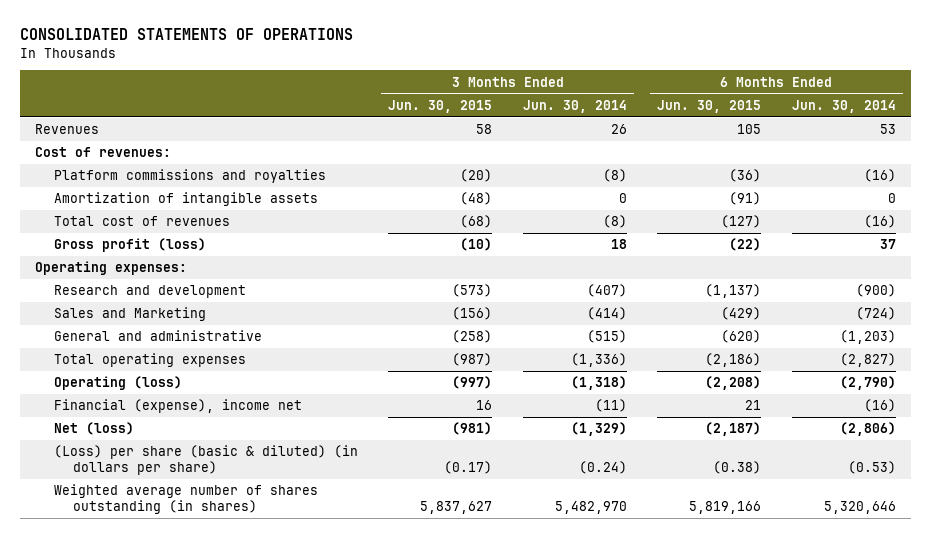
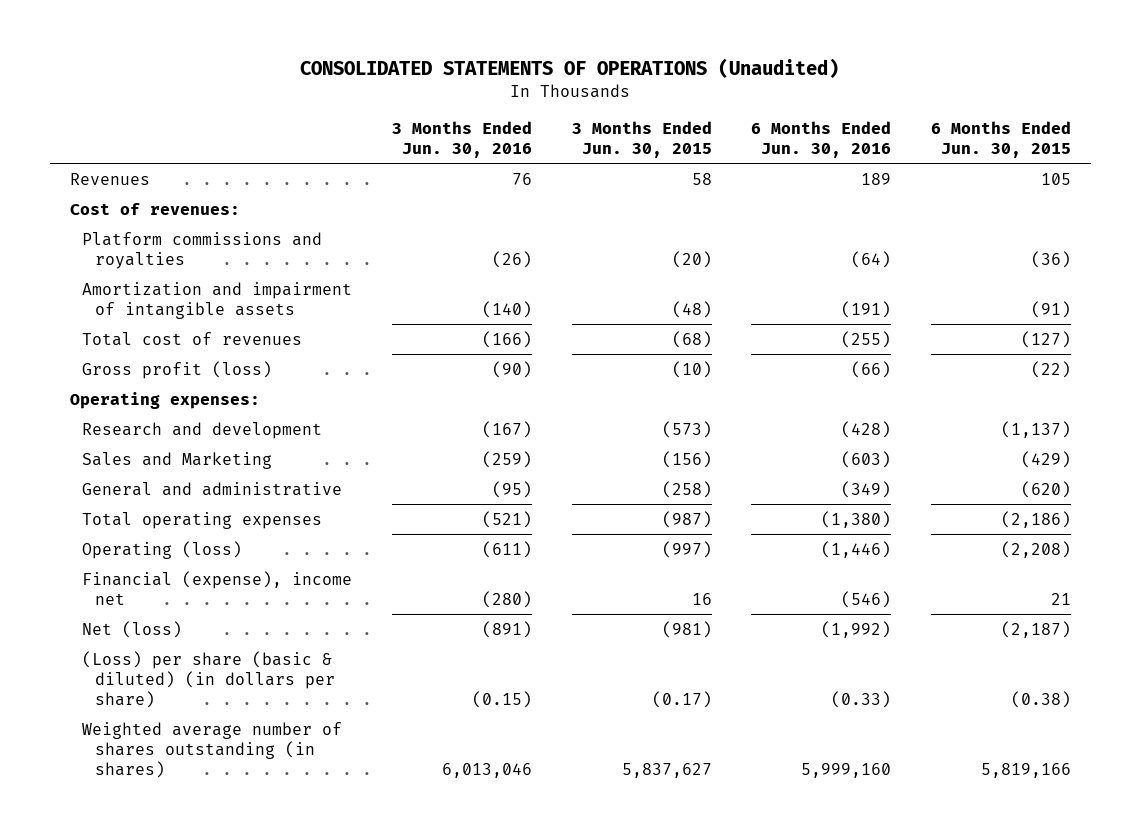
[20,28,354,41] CONSOLIDATED STATEMENTS OF OPERATIONS -> [300,58,840,79] CONSOLIDATED STATEMENTS OF OPERATIONS (Unaudited)
[522,99,627,113] Jun. 30, 2014 -> none
[791,99,896,113] Jun. 30, 2014 -> none
none -> [392,120,533,158] 3 Months Ended Jun. 30, 2016
none -> [751,120,892,158] 6 Months Ended Jun. 30, 2016
[54,192,319,207] Amortization of intangible assets -> [82,281,353,319] Amortization and impairment of intangible assets

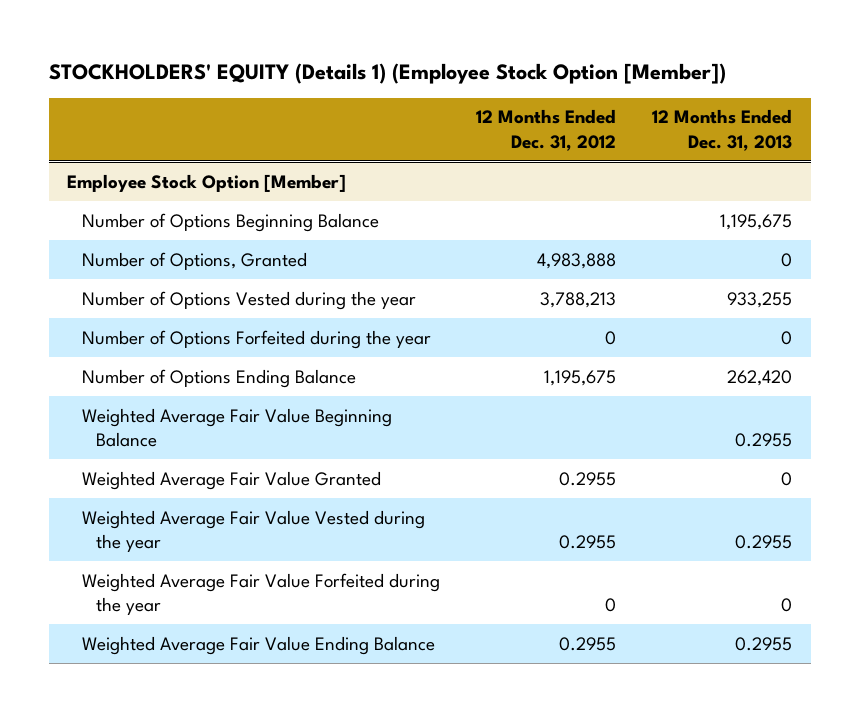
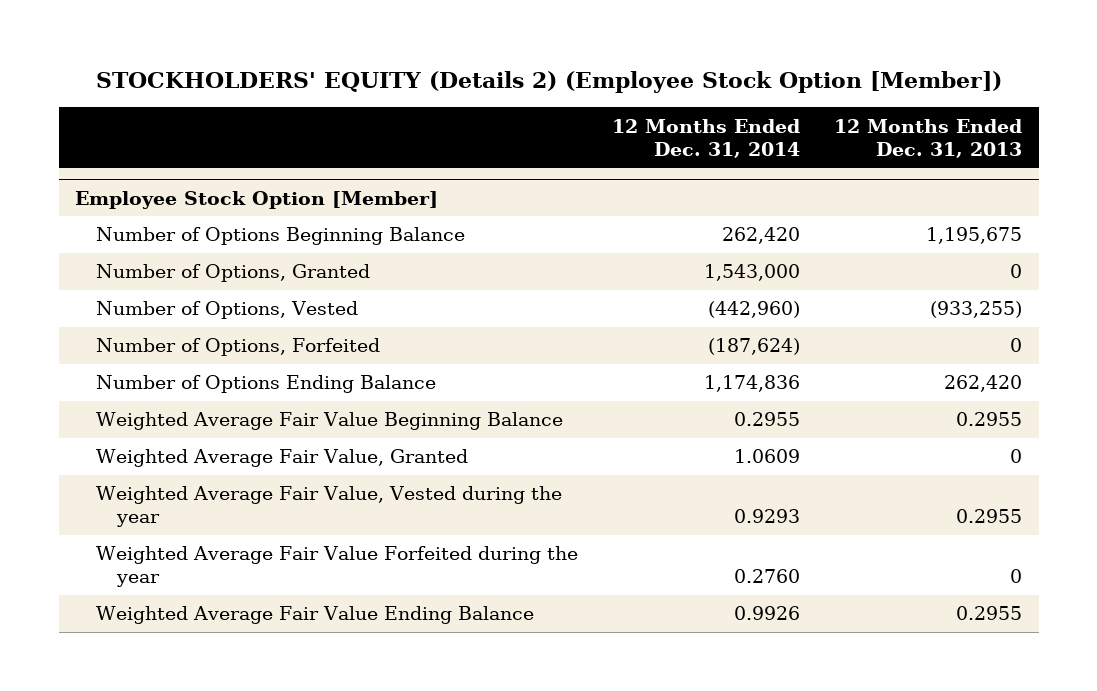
[48,62,726,84] STOCKHOLDERS' EQUITY (Details 1) (Employee Stock Option [Member]) -> [95,71,1002,94] STOCKHOLDERS' EQUITY (Details 2) (Employee Stock Option [Member])
[476,109,617,151] 12 Months Ended Dec. 31, 2012 -> none
none -> [612,118,801,158] 12 Months Ended Dec. 31, 2014
[81,290,416,310] Number of Options Vested during the year -> [96,301,359,320] Number of Options, Vested
[727,291,793,308] 933,255 -> [930,301,1023,319] (933,255)
[81,329,431,349] Number of Options Forfeited during the year -> [96,338,381,357] Number of Options, Forfeited
[81,470,381,490] Weighted Average Fair Value Granted -> [96,449,469,468] Weighted Average Fair Value, Granted
[81,509,425,553] Weighted Average Fair Value Vested during the year -> [96,486,563,528] Weighted Average Fair Value, Vested during the year

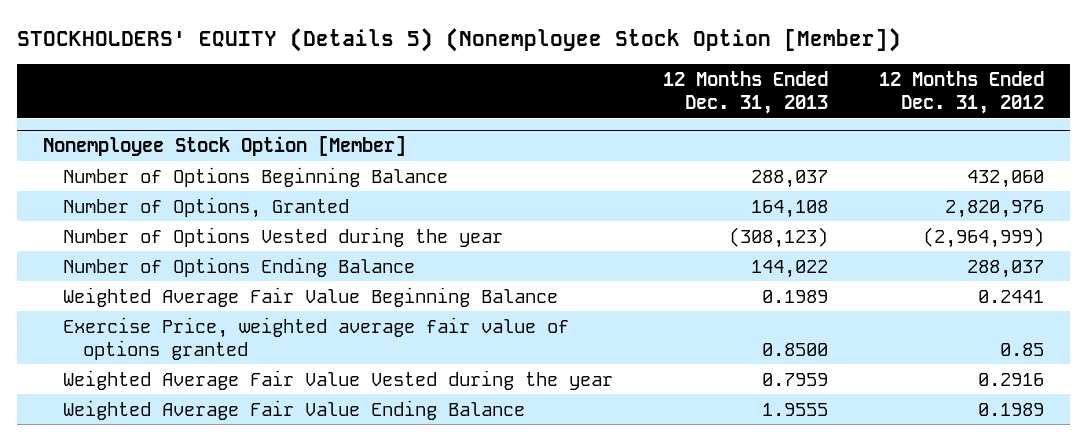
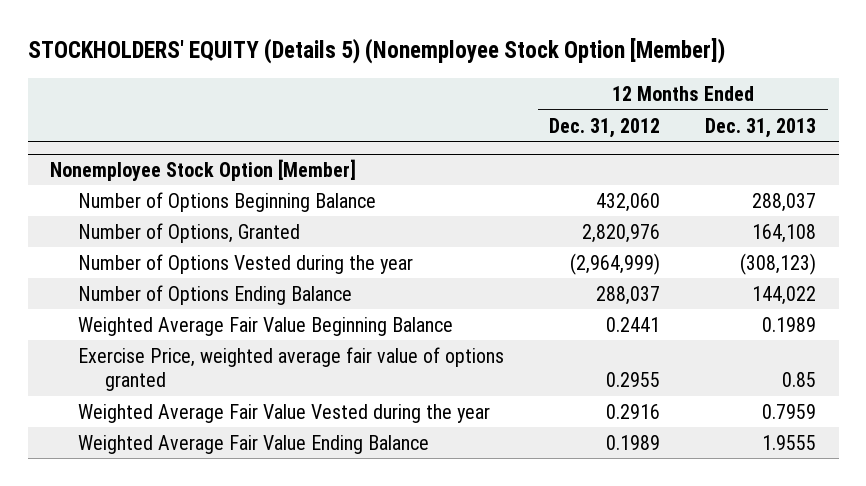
[762,342,829,356] 0.8500 -> [782,371,817,387] 0.85
[1000,342,1045,356] 0.85 -> [605,371,660,387] 0.2955

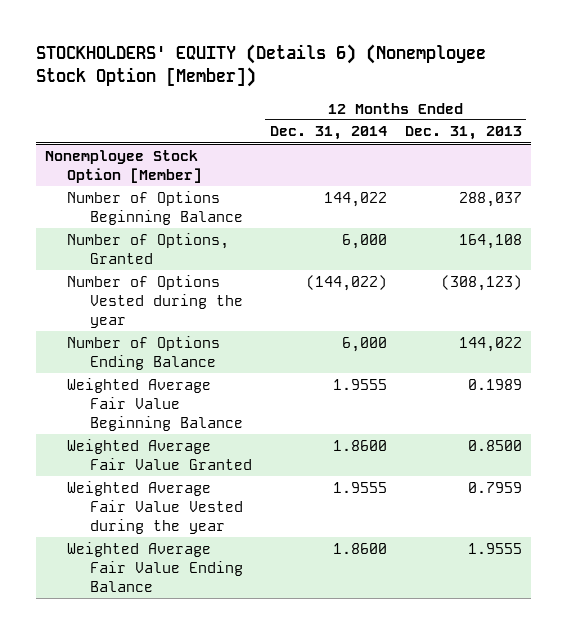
[27,38,725,65] STOCKHOLDERS' EQUITY (Details 5) (Nonemployee Stock Option [Member]) -> [35,43,486,87] STOCKHOLDERS' EQUITY (Details 6) (Nonemployee Stock Option [Member])
[548,117,660,138] Dec. 31, 2012 -> none
none -> [269,126,387,141] Dec. 31, 2014
[77,346,504,391] Exercise Price, weighted average fair value of options granted -> [67,438,252,470] Weighted Average Fair Value Granted
[782,371,817,387] 0.85 -> [467,439,522,451] 0.8500

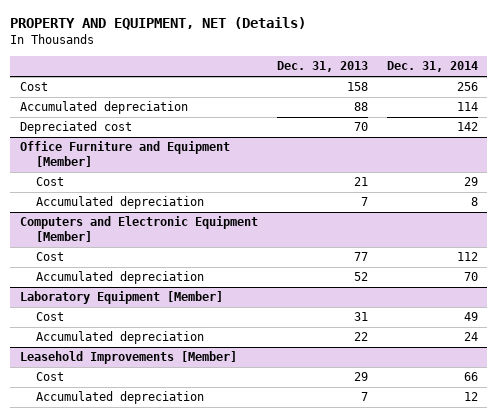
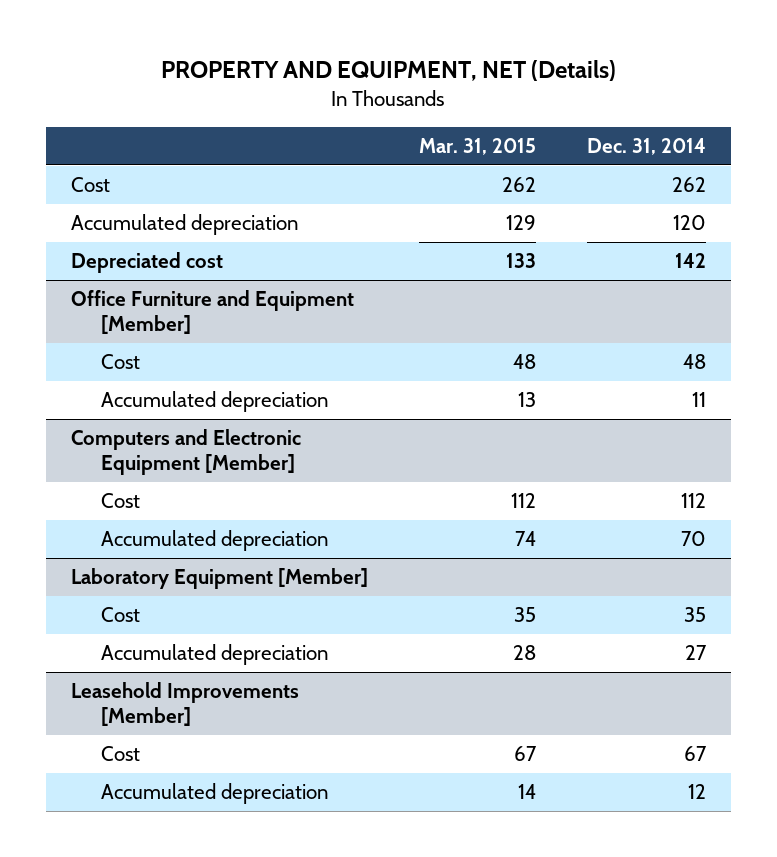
[276,61,368,73] Dec. 31, 2013 -> none
none -> [418,138,536,156] Mar. 31, 2015
[456,82,478,92] 256 -> [671,177,706,193] 262
[456,102,478,112] 114 -> [672,215,706,231] 120
[463,177,478,187] 29 -> [682,354,706,370] 48
[470,197,478,207] 8 -> [691,392,706,408] 11
[463,312,478,322] 49 -> [683,607,706,623] 35
[463,332,478,342] 24 -> [684,645,707,661] 27
[463,372,478,382] 66 -> [683,746,707,762] 67

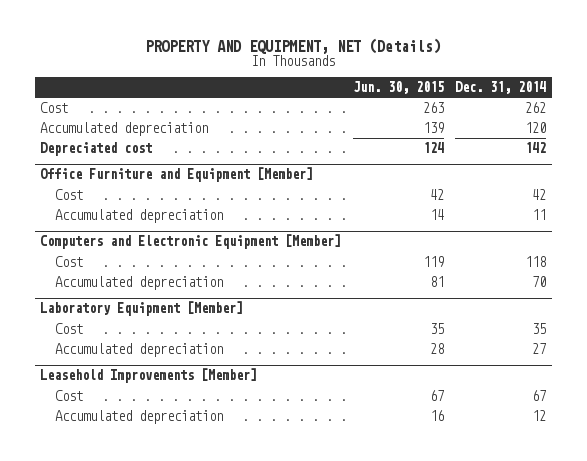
[418,138,536,156] Mar. 31, 2015 -> none
none -> [352,81,444,95] Jun. 30, 2015
[682,354,706,370] 48 -> [532,189,547,201] 42
[680,493,706,509] 112 -> [525,256,547,268] 118

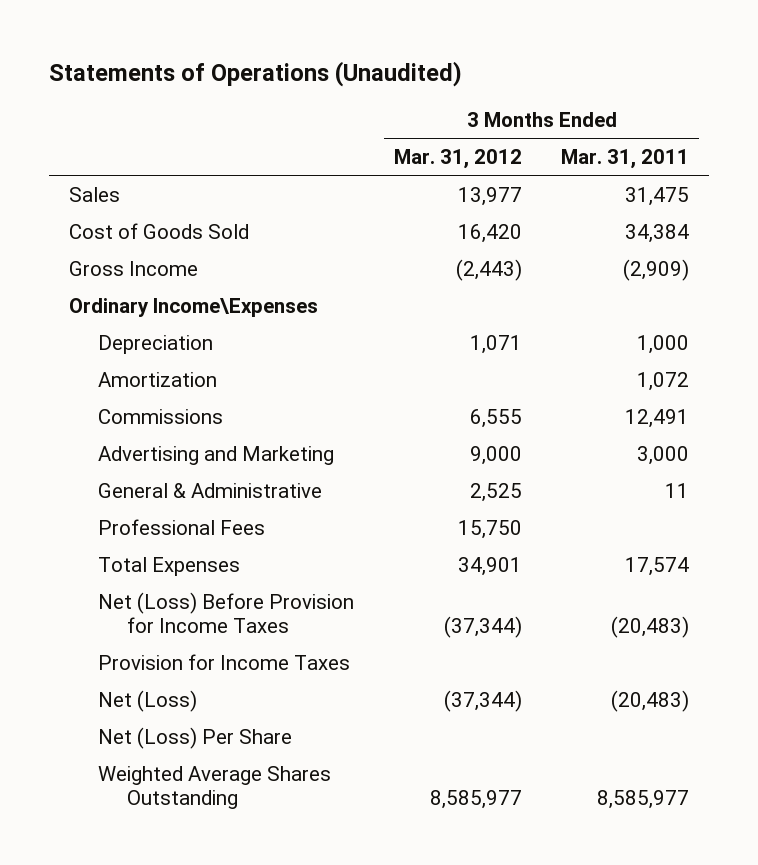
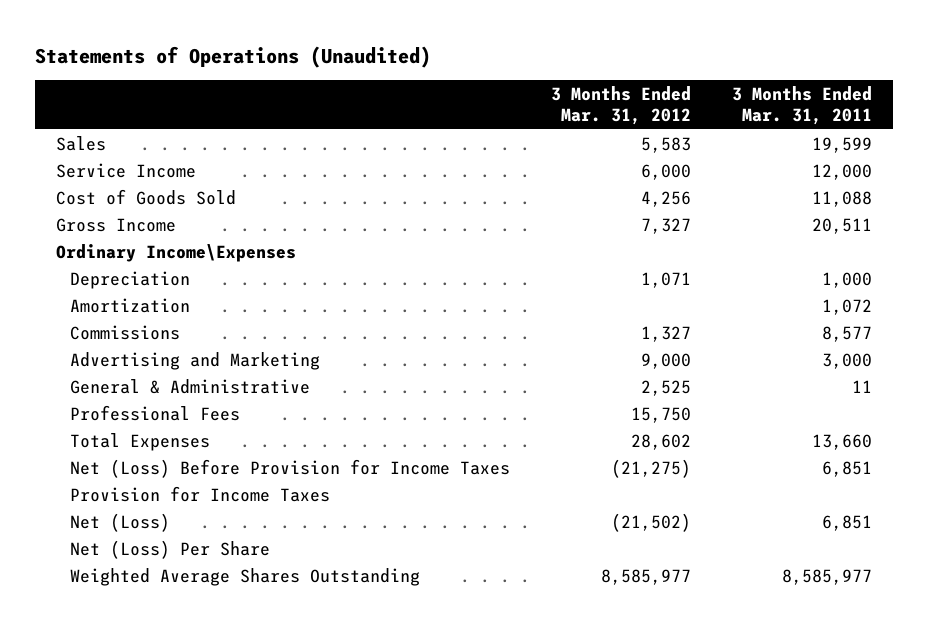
[457,186,522,206] 13,977 -> [640,136,691,153] 5,583
[625,186,690,206] 31,475 -> [812,136,873,153] 19,599
none -> [55,162,196,178] Service Income
[457,223,522,243] 16,420 -> [640,190,691,207] 4,256
[625,223,690,243] 34,384 -> [812,190,873,207] 11,088
[455,258,522,281] (2,443) -> [640,217,691,234] 7,327
[623,258,690,281] (2,909) -> [812,217,873,234] 20,511
[469,408,522,428] 6,555 -> [640,325,691,342] 1,327
[625,408,690,428] 12,491 -> [822,325,873,342] 8,577
[457,556,522,576] 34,901 -> [630,433,691,450] 28,602
[625,556,690,576] 17,574 -> [812,433,873,450] 13,660
[443,615,522,638] (37,344) -> [610,458,691,478] (21,275)
[611,615,690,638] (20,483) -> [822,460,873,477] 6,851
[443,689,522,712] (37,344) -> [610,512,691,532] (21,502)
[611,689,690,712] (20,483) -> [822,514,873,531] 6,851

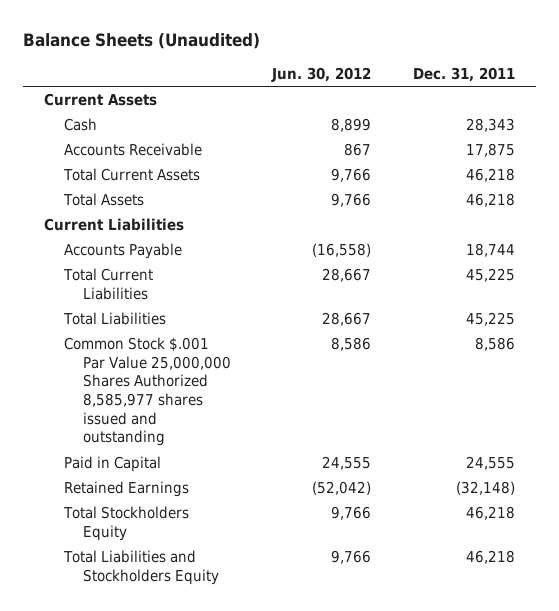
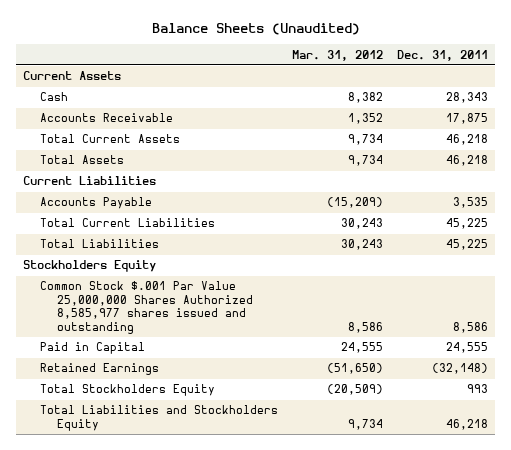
[271,67,372,83] Jun. 30, 2012 -> none
none -> [292,49,384,61] Mar. 31, 2012
[465,243,515,258] 18,744 -> [453,197,489,209] 3,535
none -> [23,260,157,273] Stockholders Equity
[465,506,515,521] 46,218 -> [467,384,489,394] 993

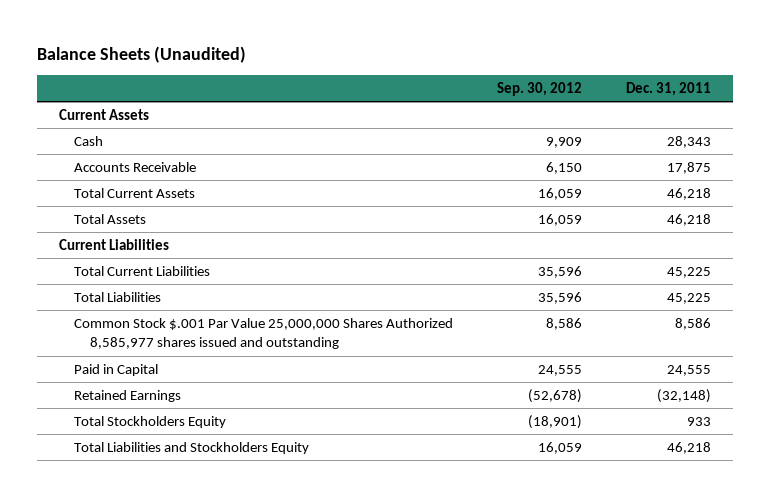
[292,49,384,61] Mar. 31, 2012 -> none
none -> [497,82,583,97] Sep. 30, 2012
[40,197,153,210] Accounts Payable -> none
[23,260,157,273] Stockholders Equity -> none
[467,384,489,394] 993 -> [687,416,712,426] 933

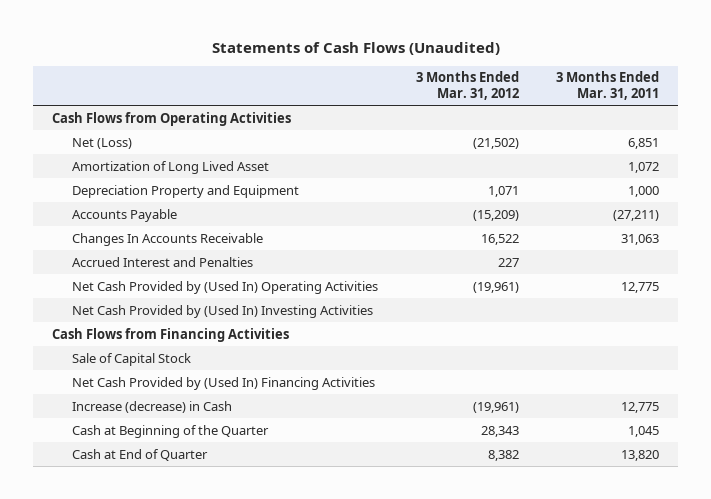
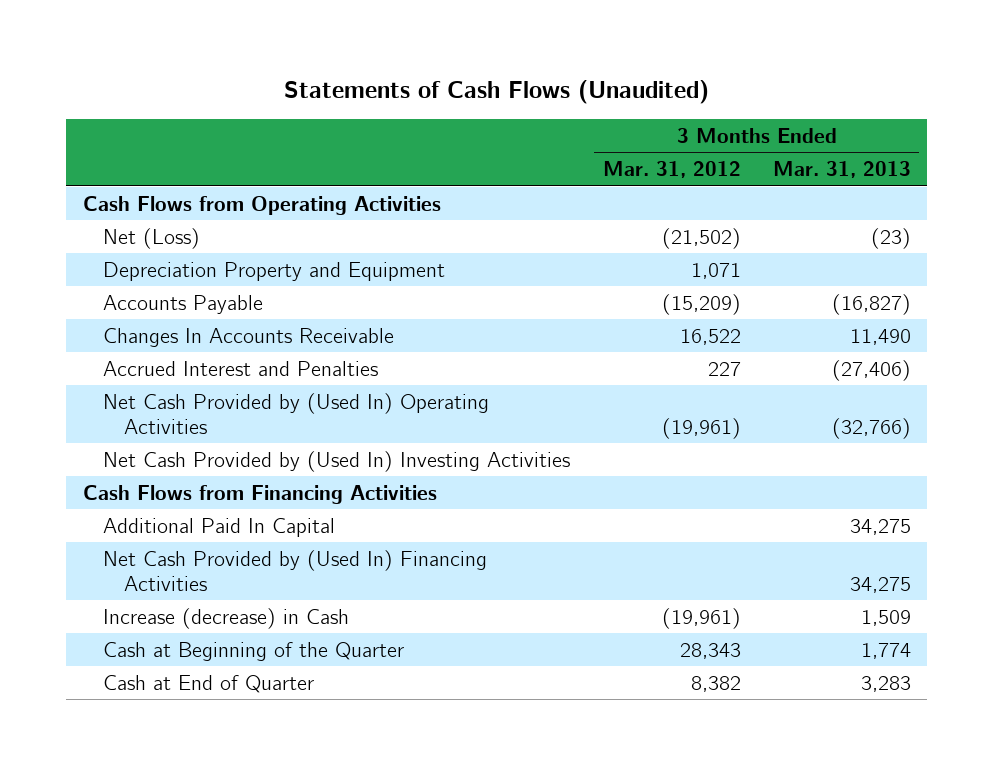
[556,71,660,101] 3 Months Ended Mar. 31, 2011 -> none
none -> [773,161,912,179] Mar. 31, 2013
[72,160,270,174] Amortization of Long Lived Asset -> none
[72,352,192,366] Sale of Capital Stock -> [103,517,336,537] Additional Paid In Capital

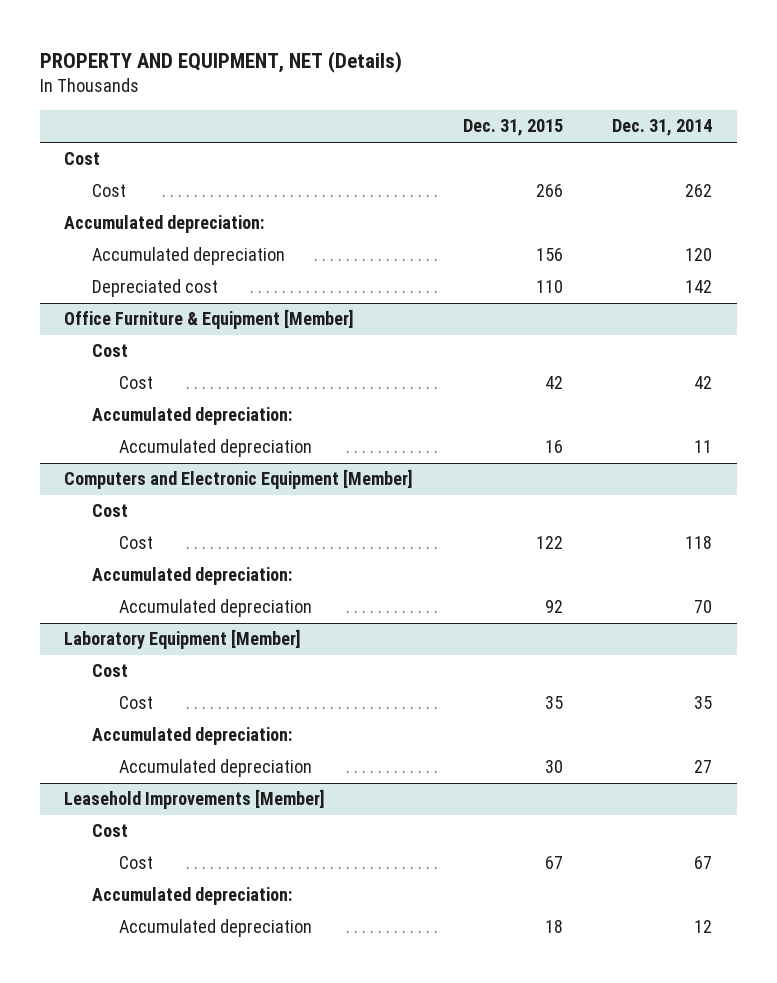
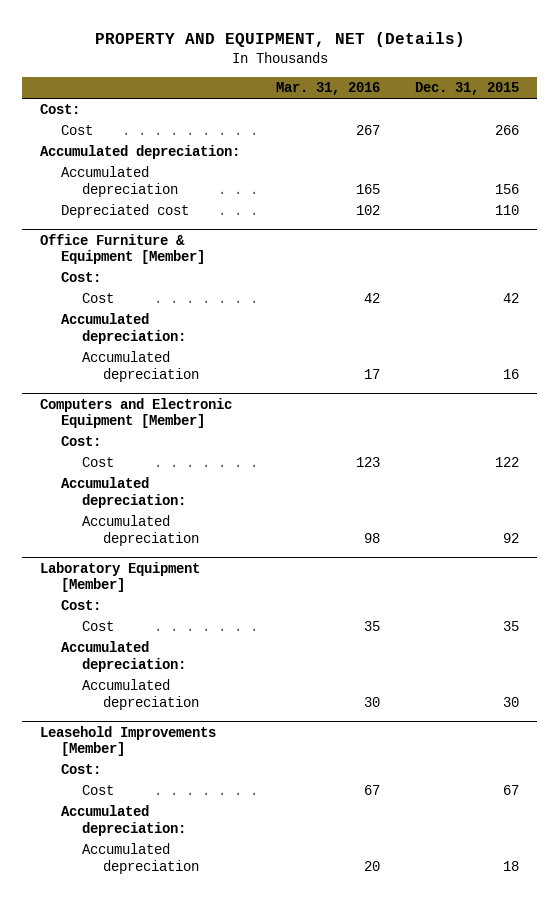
[612,119,713,137] Dec. 31, 2014 -> none
none -> [275,82,380,96] Mar. 31, 2016
[64,152,101,166] Cost -> [39,104,80,115] Cost:
[91,344,128,358] Cost -> [61,272,102,283] Cost:
[91,504,128,518] Cost -> [61,436,102,447] Cost:
[91,664,128,678] Cost -> [61,600,102,611] Cost:
[91,824,128,838] Cost -> [61,764,102,775] Cost:

